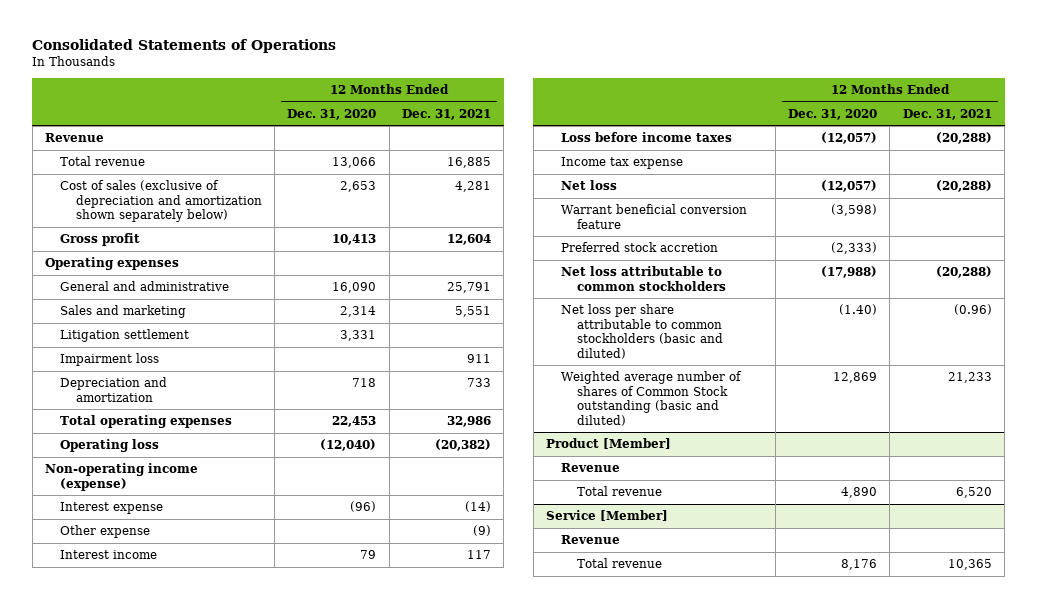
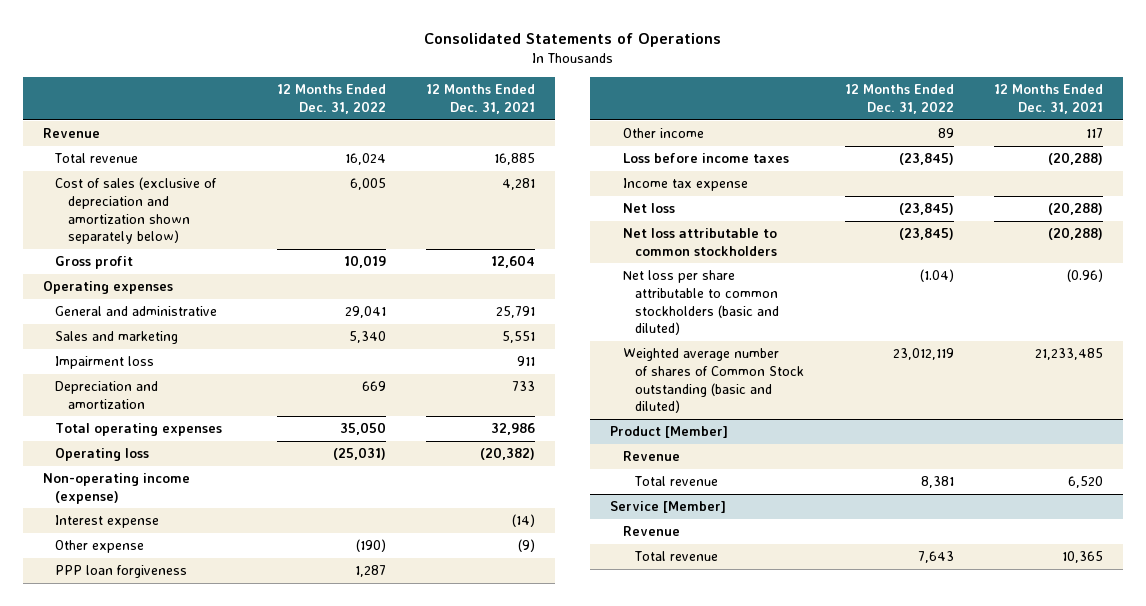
[287,108,377,120] Dec. 31, 2020 -> none
none -> [276,84,386,115] 12 Months Ended Dec. 31, 2022
[60,329,190,343] Litigation settlement -> none
none -> [55,565,188,579] PPP loan forgiveness
[60,550,158,560] Interest income -> [622,128,704,139] Other income
[561,204,748,229] Warrant beneficial conversion feature -> none
[561,242,719,253] Preferred stock accretion -> none
[947,372,992,384] 21,233 -> [1034,348,1103,361] 21,233,485

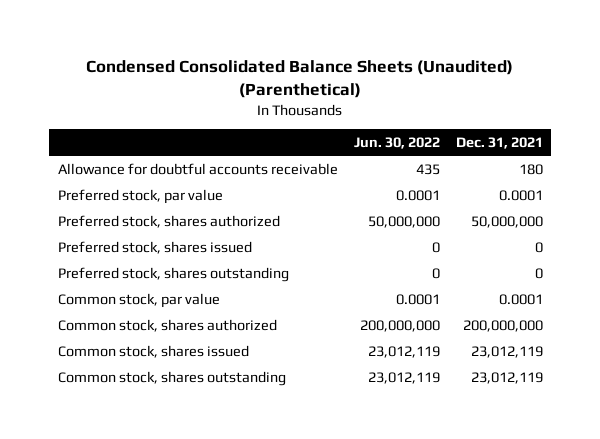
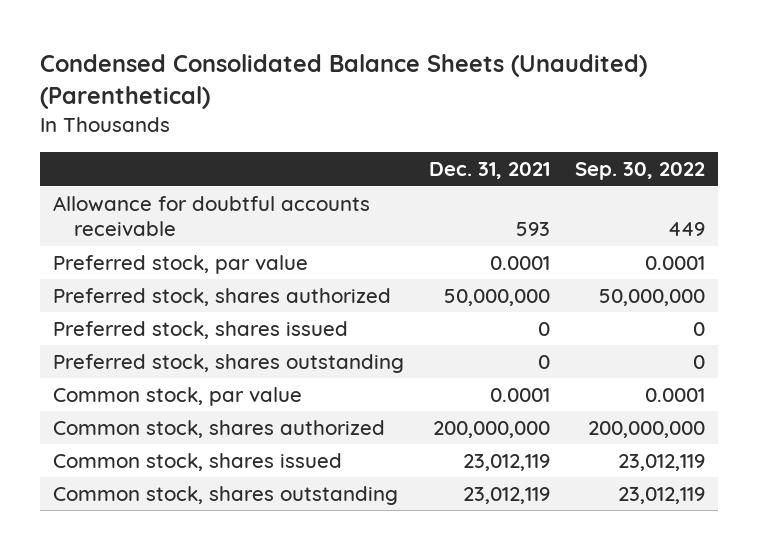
[353,137,440,150] Jun. 30, 2022 -> none
none -> [575,162,706,181] Sep. 30, 2022
[518,163,543,175] 180 -> [515,222,550,237] 593

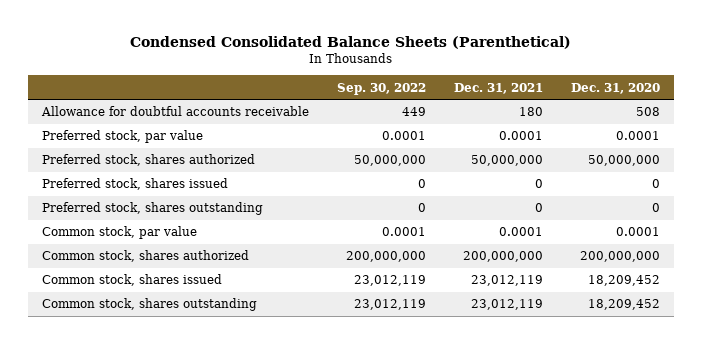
[40,54,648,110] Condensed Consolidated Balance Sheets (Unaudited) (Parenthetical) -> [130,35,572,49] Condensed Consolidated Balance Sheets (Parenthetical)
none -> [571,82,661,94] Dec. 31, 2020
[515,222,550,237] 593 -> [519,107,544,117] 180

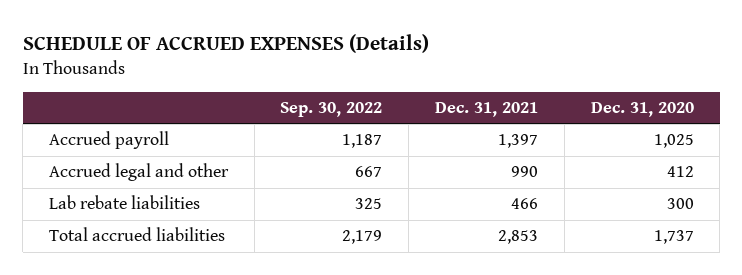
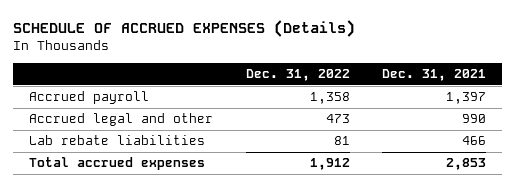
[280,102,383,118] Sep. 30, 2022 -> none
[590,102,694,118] Dec. 31, 2020 -> none
none -> [245,69,350,82] Dec. 31, 2022
[48,227,225,242] Total accrued liabilities -> [29,157,206,171] Total accrued expenses

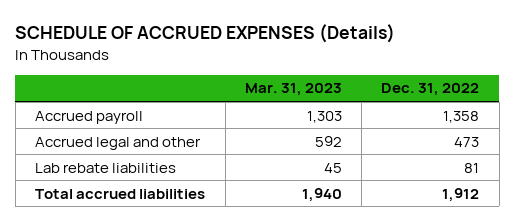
[381,69,486,82] Dec. 31, 2021 -> none
none -> [244,83,342,97] Mar. 31, 2023
[29,157,206,171] Total accrued expenses -> [35,188,206,199] Total accrued liabilities

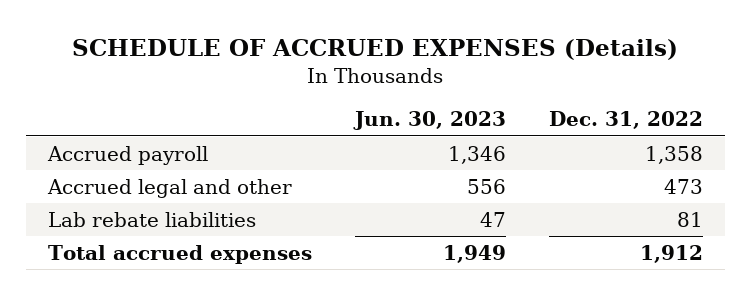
[244,83,342,97] Mar. 31, 2023 -> none
none -> [352,111,506,131] Jun. 30, 2023
[35,188,206,199] Total accrued liabilities -> [47,244,312,264] Total accrued expenses

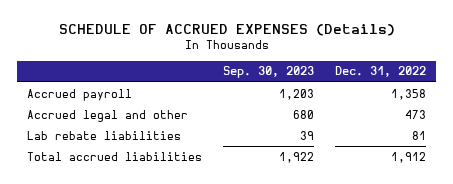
[352,111,506,131] Jun. 30, 2023 -> none
none -> [223,66,315,79] Sep. 30, 2023
[47,244,312,264] Total accrued expenses -> [27,151,203,161] Total accrued liabilities

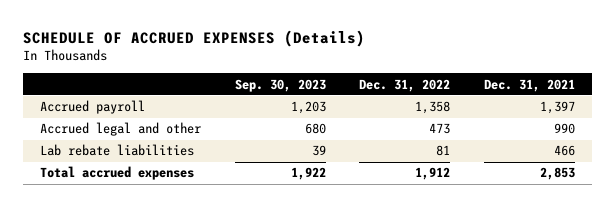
none -> [484,78,576,92] Dec. 31, 2021
[27,151,203,161] Total accrued liabilities -> [39,166,194,181] Total accrued expenses

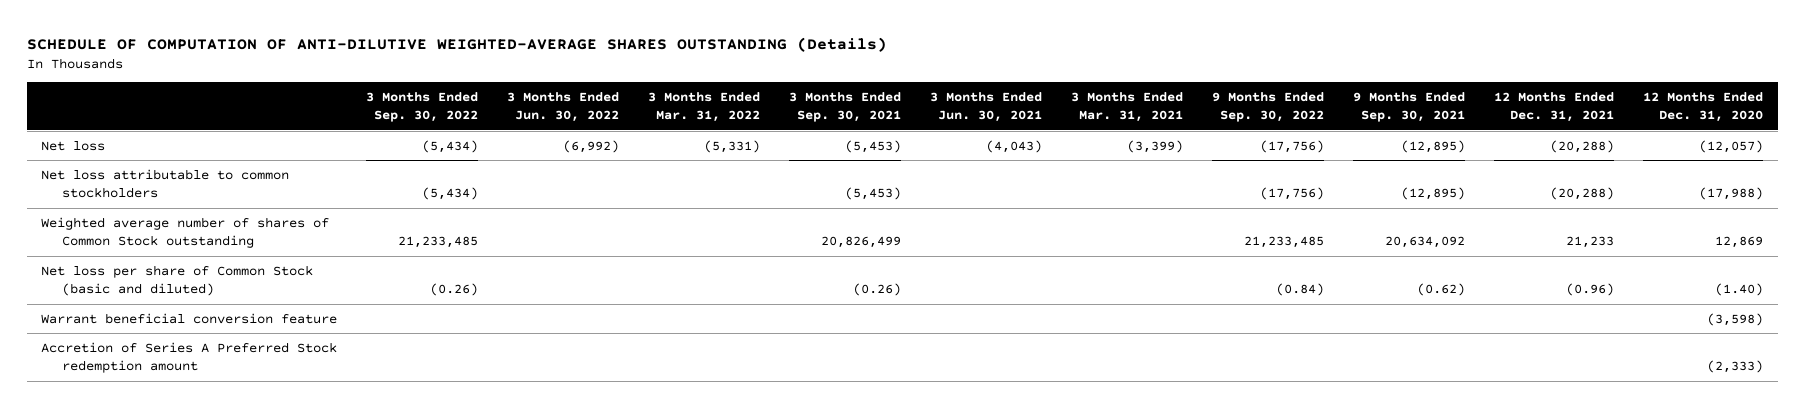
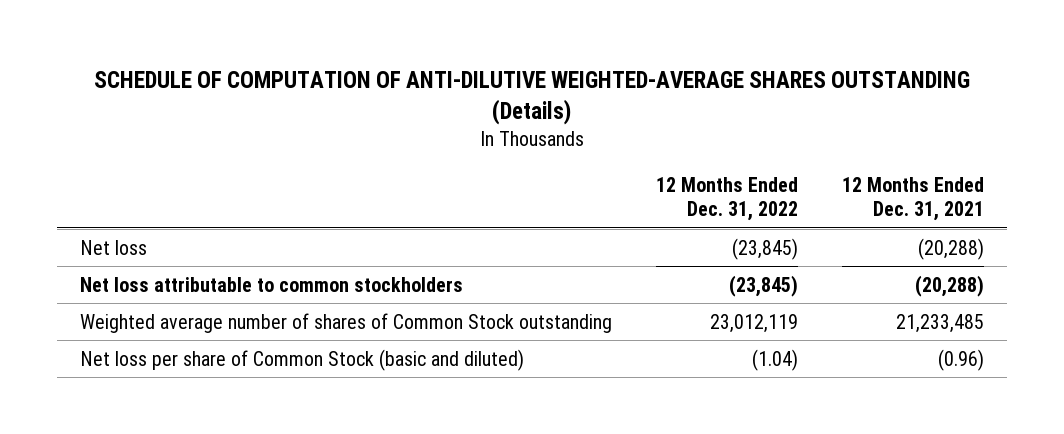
[366,92,479,123] 3 Months Ended Sep. 30, 2022 -> none
[507,92,620,123] 3 Months Ended Jun. 30, 2022 -> none
[648,92,761,123] 3 Months Ended Mar. 31, 2022 -> none
[789,92,902,123] 3 Months Ended Sep. 30, 2021 -> none
[930,92,1043,123] 3 Months Ended Jun. 30, 2021 -> none
[1071,92,1184,123] 3 Months Ended Mar. 31, 2021 -> none
[1212,92,1325,123] 9 Months Ended Sep. 30, 2022 -> none
[1353,92,1466,123] 9 Months Ended Sep. 30, 2021 -> none
[1643,92,1764,123] 12 Months Ended Dec. 31, 2020 -> none
none -> [656,177,799,222] 12 Months Ended Dec. 31, 2022
[1566,236,1615,249] 21,233 -> [896,313,985,333] 21,233,485
[41,312,338,324] Warrant beneficial conversion feature -> none
[41,341,338,374] Accretion of Series A Preferred Stock redemption amount -> none

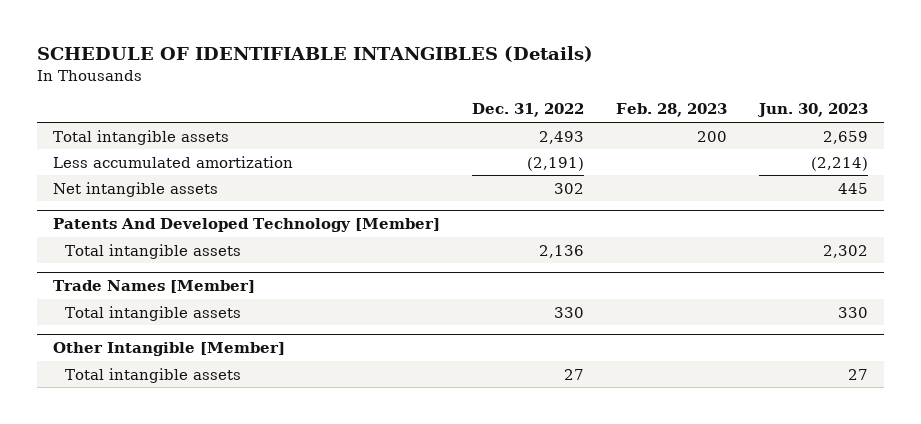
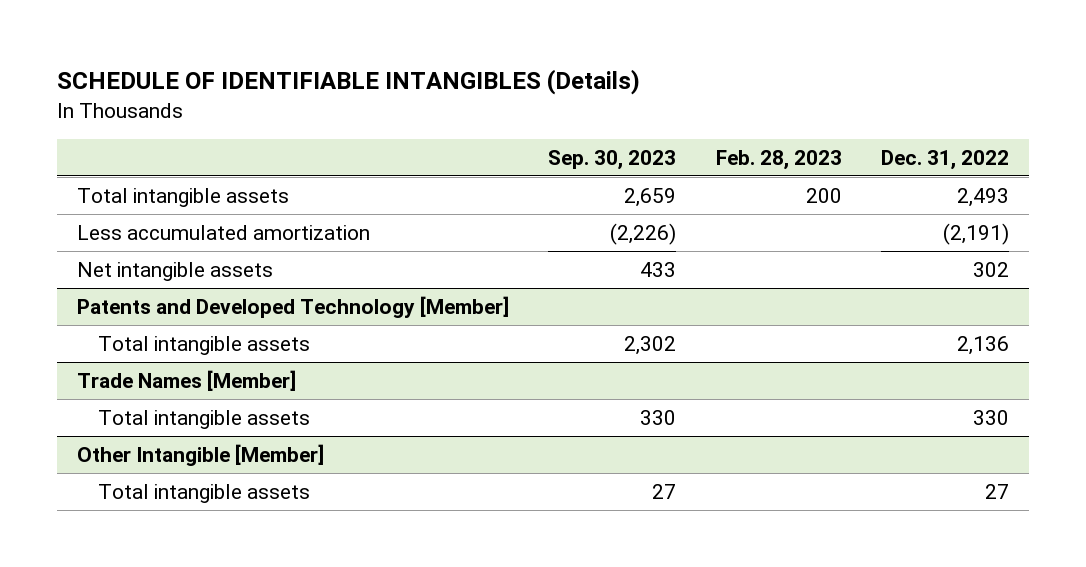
[757,103,869,118] Jun. 30, 2023 -> none
none -> [548,149,677,170] Sep. 30, 2023
[52,217,440,232] Patents And Developed Technology [Member] -> [76,296,509,319] Patents and Developed Technology [Member]

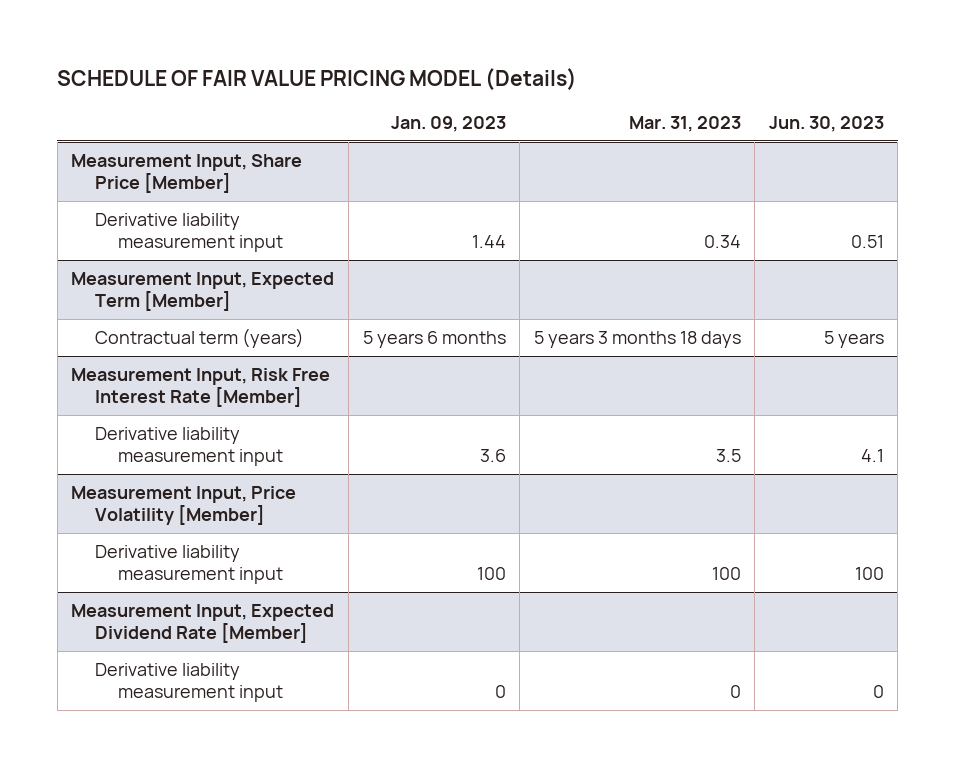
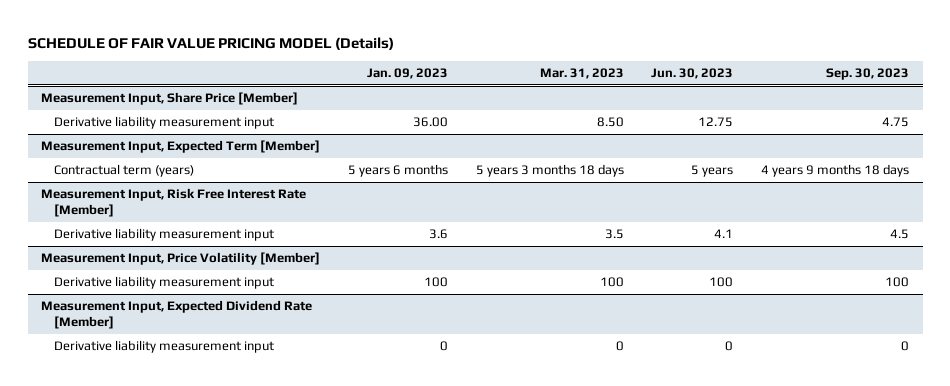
none -> [825,67,909,80] Sep. 30, 2023
[471,235,506,249] 1.44 -> [412,117,448,128] 36.00
[703,235,741,249] 0.34 -> [596,117,624,128] 8.50
[850,235,884,249] 0.51 -> [698,117,734,128] 12.75

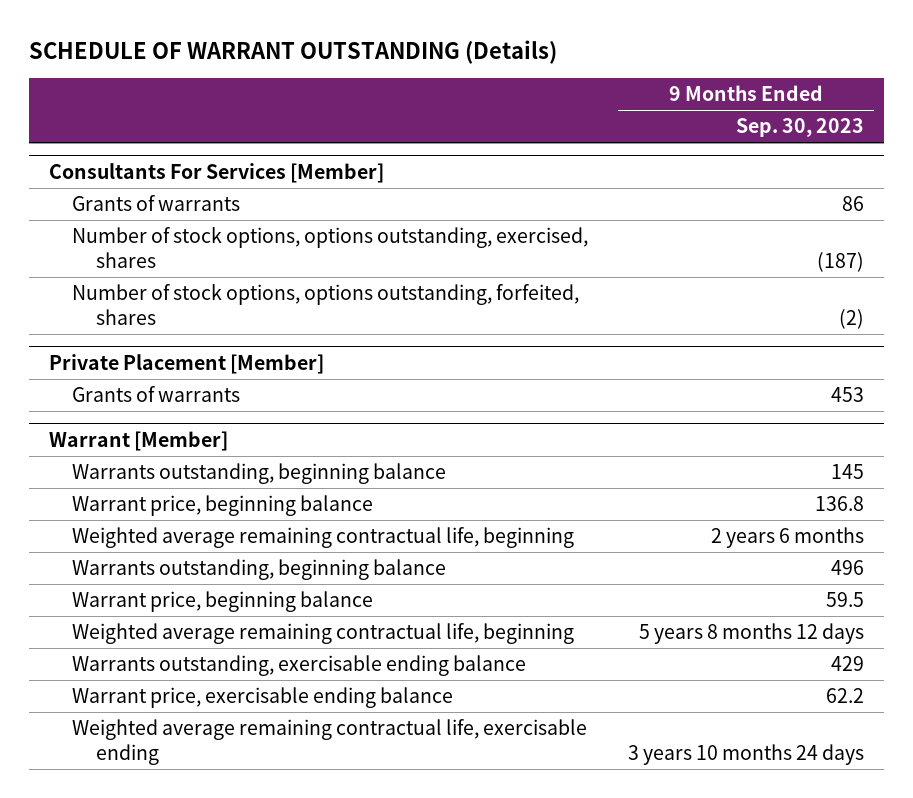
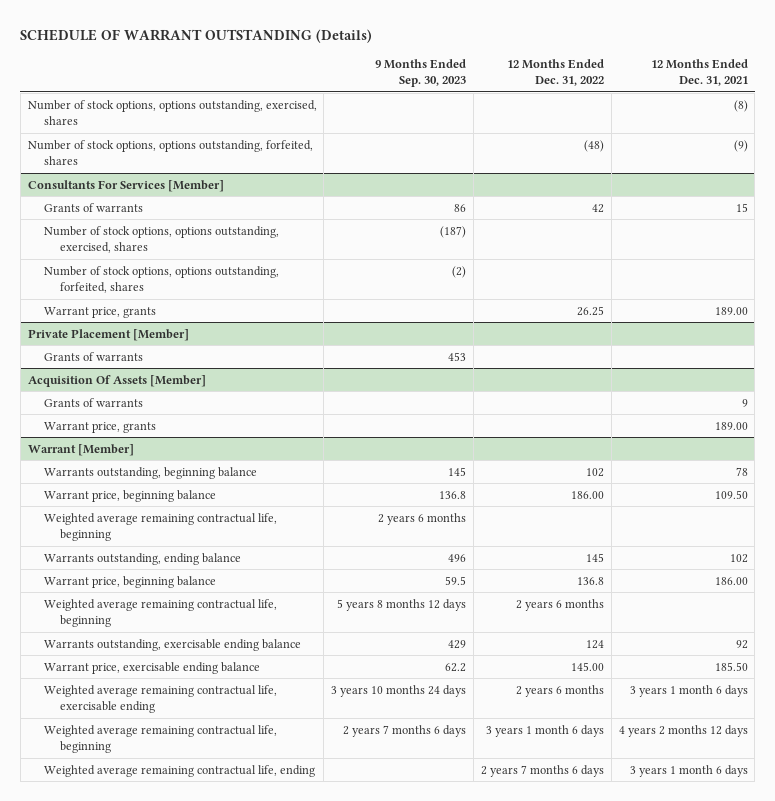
none -> [506,59,604,87] 12 Months Ended Dec. 31, 2022
none -> [650,59,748,87] 12 Months Ended Dec. 31, 2021
none -> [27,99,317,126] Number of stock options, options outstanding, exercised, shares
none -> [27,139,313,166] Number of stock options, options outstanding, forfeited, shares
none -> [43,306,156,318] Warrant price, grants
none -> [27,374,206,387] Acquisition Of Assets [Member]
none -> [43,397,143,407] Grants of warrants
none -> [43,421,156,433] Warrant price, grants
[72,559,447,581] Warrants outstanding, beginning balance -> [43,552,241,565] Warrants outstanding, ending balance
none -> [43,724,277,754] Weighted average remaining contractual life, beginning
none -> [43,764,315,777] Weighted average remaining contractual life, ending

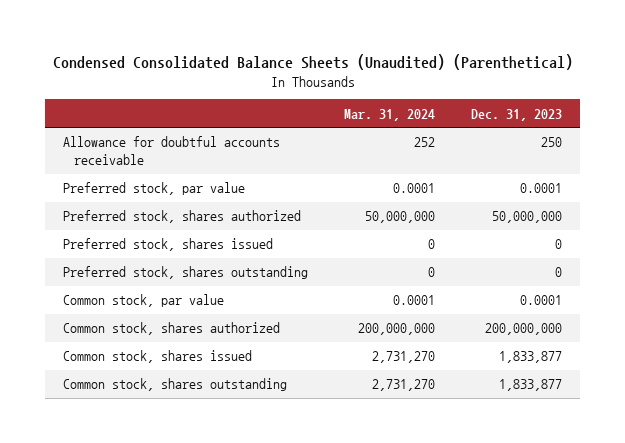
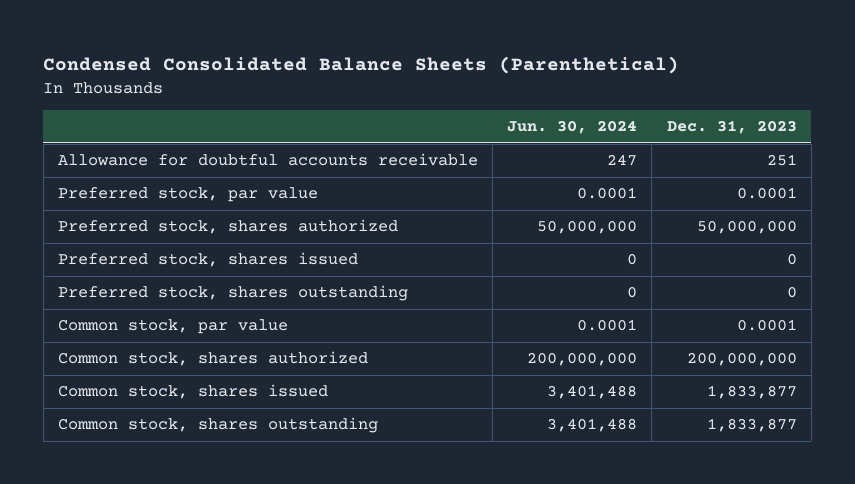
[52,53,573,70] Condensed Consolidated Balance Sheets (Unaudited) (Parenthetical) -> [43,55,680,74] Condensed Consolidated Balance Sheets (Parenthetical)
[344,108,436,121] Mar. 31, 2024 -> none
none -> [507,120,638,135] Jun. 30, 2024
[541,137,563,148] 250 -> [766,154,797,167] 251

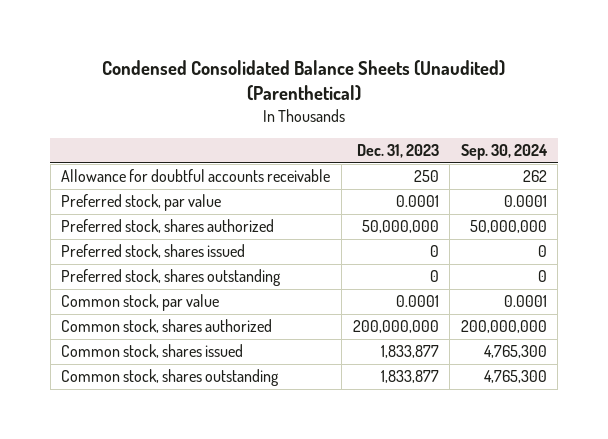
[43,55,680,74] Condensed Consolidated Balance Sheets (Parenthetical) -> [102,60,506,102] Condensed Consolidated Balance Sheets (Unaudited) (Parenthetical)
[507,120,638,135] Jun. 30, 2024 -> none
none -> [460,144,548,161] Sep. 30, 2024
[766,154,797,167] 251 -> [413,170,439,183] 250

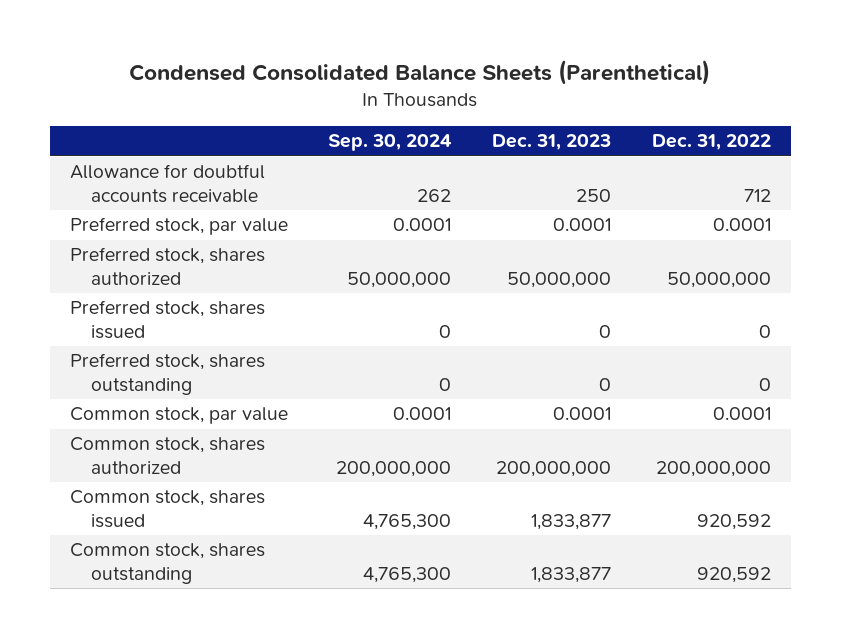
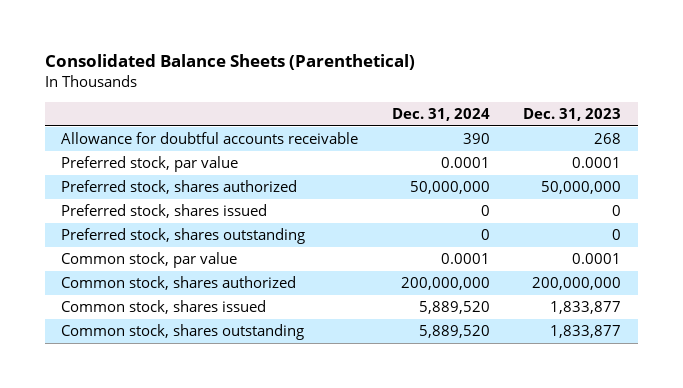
[129,60,711,86] Condensed Consolidated Balance Sheets (Parenthetical) -> [44,54,415,71] Consolidated Balance Sheets (Parenthetical)
[328,134,453,152] Sep. 30, 2024 -> none
[651,134,771,151] Dec. 31, 2022 -> none
none -> [391,107,490,121] Dec. 31, 2024
[576,189,612,203] 250 -> [594,133,622,145] 268

